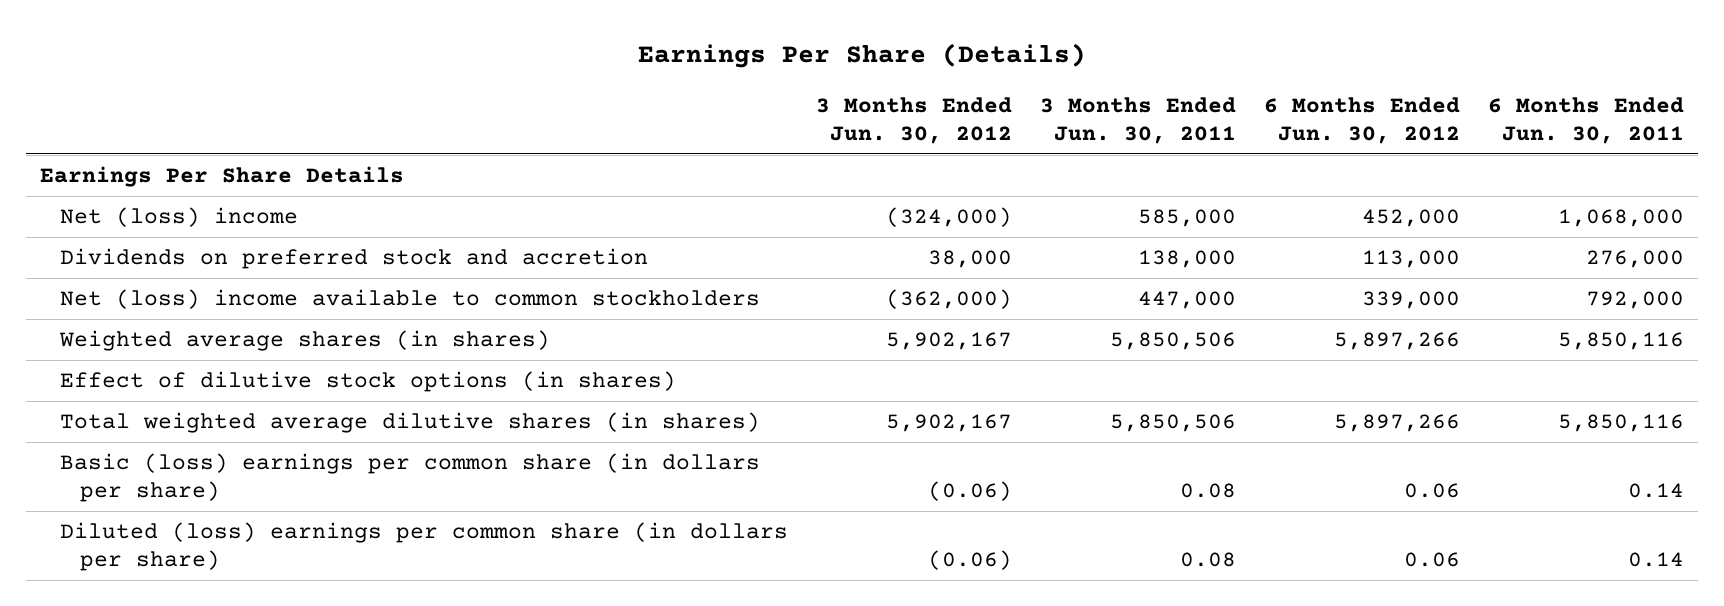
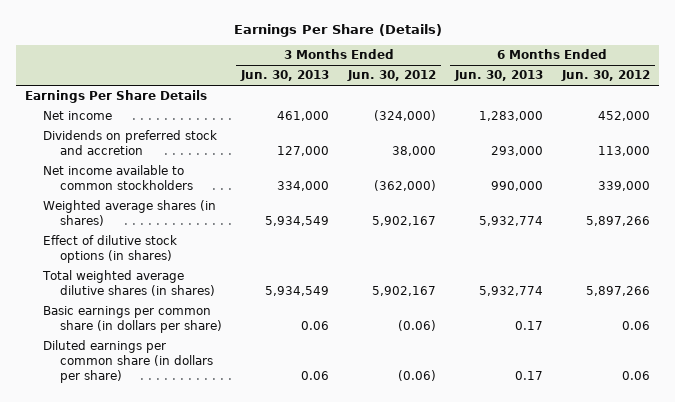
[1040,97,1237,144] 3 Months Ended Jun. 30, 2011 -> none
[1487,97,1684,144] 6 Months Ended Jun. 30, 2011 -> none
none -> [240,70,330,82] Jun. 30, 2013
none -> [453,70,543,82] Jun. 30, 2013
[60,207,299,228] Net (loss) income -> [42,111,112,121] Net income
[60,289,761,310] Net (loss) income available to common stockholders -> [42,165,194,190] Net income available to common stockholders
[60,453,761,502] Basic (loss) earnings per common share (in dollars per share) -> [42,306,223,333] Basic earnings per common share (in dollars per share)
[60,522,789,571] Diluted (loss) earnings per common share (in dollars per share) -> [42,340,214,383] Diluted earnings per common share (in dollars per share)

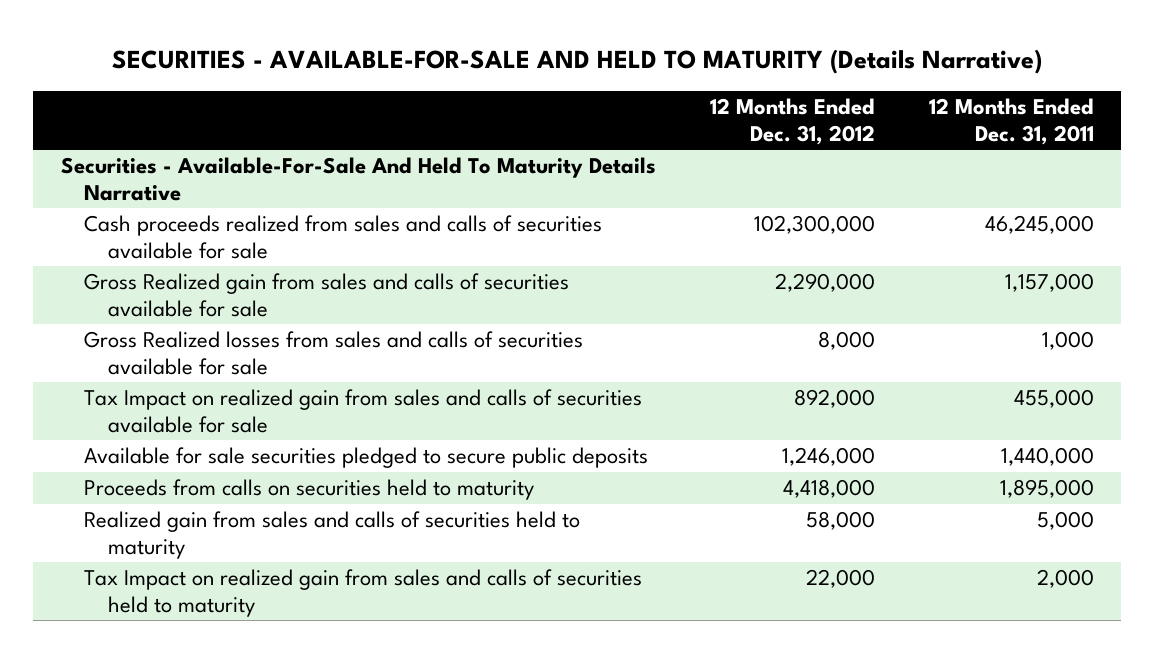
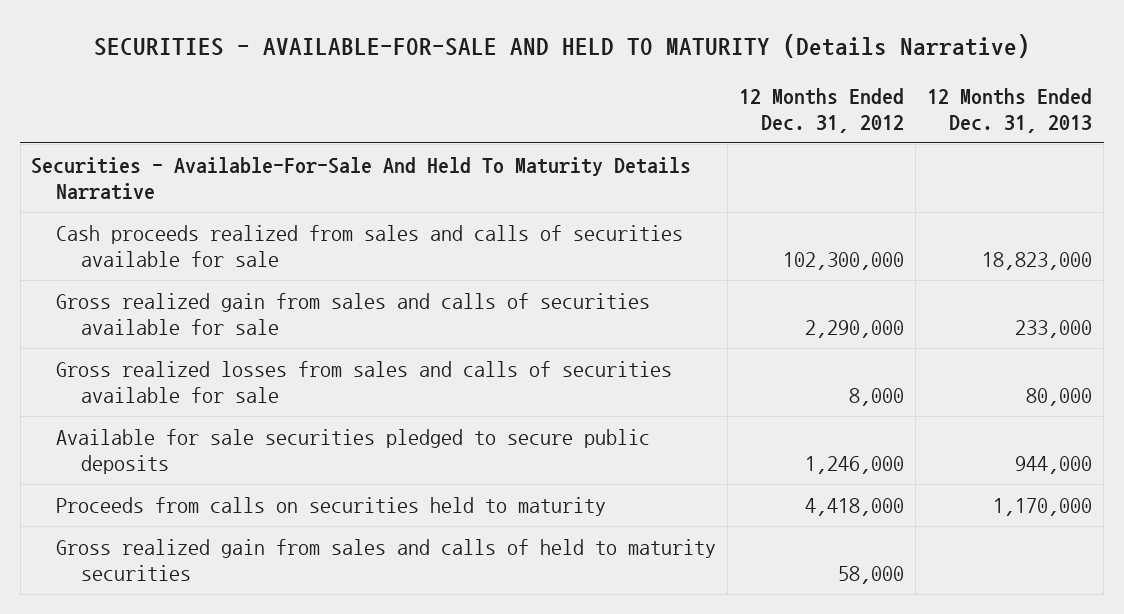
[928,98,1094,145] 12 Months Ended Dec. 31, 2011 -> none
none -> [927,88,1093,134] 12 Months Ended Dec. 31, 2013
[84,389,643,433] Tax Impact on realized gain from sales and calls of securities available for sale -> none
[84,273,570,317] Gross Realized gain from sales and calls of securities available for sale -> [56,292,651,335] Gross realized gain from sales and calls of securities available for sale
[84,331,584,375] Gross Realized losses from sales and calls of securities available for sale -> [56,360,673,403] Gross realized losses from sales and calls of securities available for sale
[84,569,643,617] Tax Impact on realized gain from sales and calls of securities held to maturity -> none
[84,511,581,559] Realized gain from sales and calls of securities held to maturity -> [56,538,717,581] Gross realized gain from sales and calls of held to maturity securities

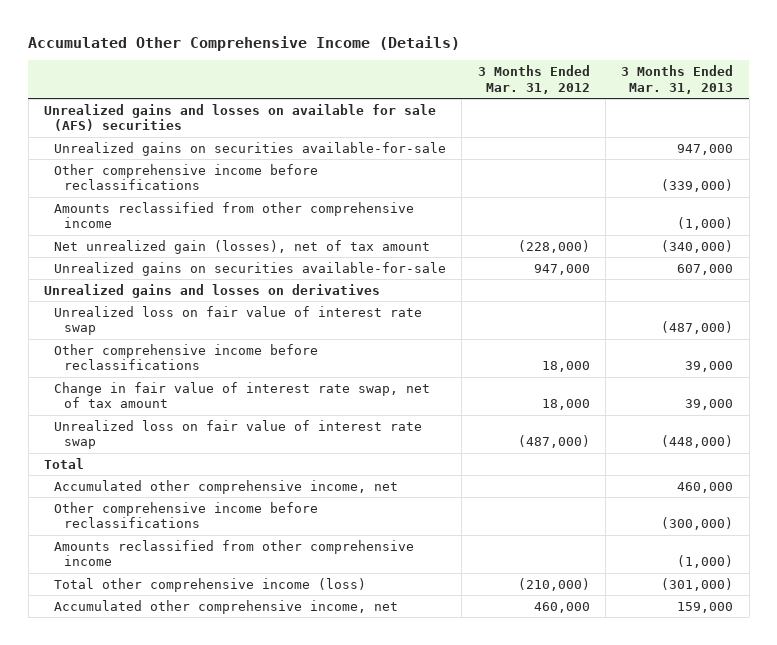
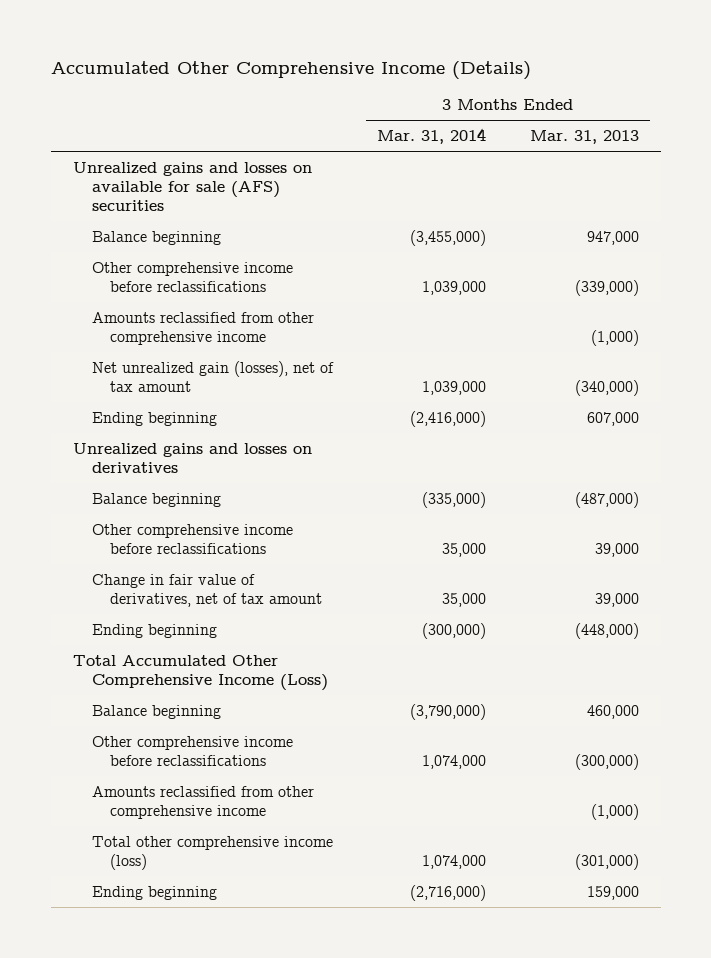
[477,64,590,94] 3 Months Ended Mar. 31, 2012 -> none
none -> [376,128,486,145] Mar. 31, 2014
[54,141,447,156] Unrealized gains on securities available-for-sale -> [91,230,221,245] Balance beginning
[54,261,447,276] Unrealized gains on securities available-for-sale -> [91,411,217,426] Ending beginning
[54,305,423,336] Unrealized loss on fair value of interest rate swap -> [91,492,221,507] Balance beginning
[43,457,84,469] Total -> none
[54,381,431,409] Change in fair value of interest rate swap, net of tax amount -> [91,573,323,607] Change in fair value of derivatives, net of tax amount
[54,419,423,450] Unrealized loss on fair value of interest rate swap -> [91,623,217,638] Ending beginning
none -> [72,654,328,691] Total Accumulated Other Comprehensive Income (Loss)
[54,479,399,494] Accumulated other comprehensive income, net -> [91,704,221,719] Balance beginning
[54,599,399,614] Accumulated other comprehensive income, net -> [91,885,217,900] Ending beginning

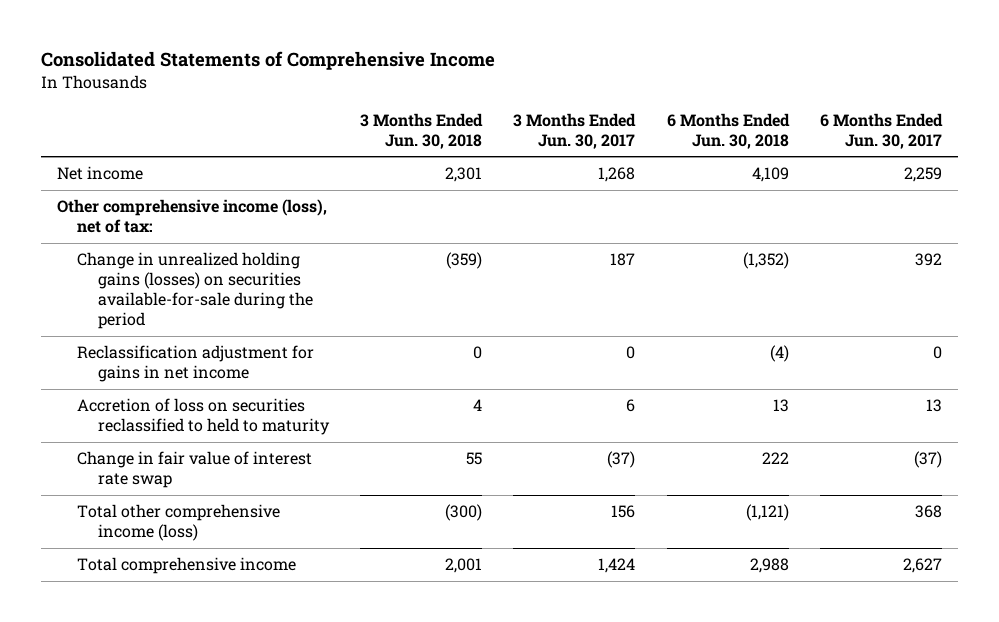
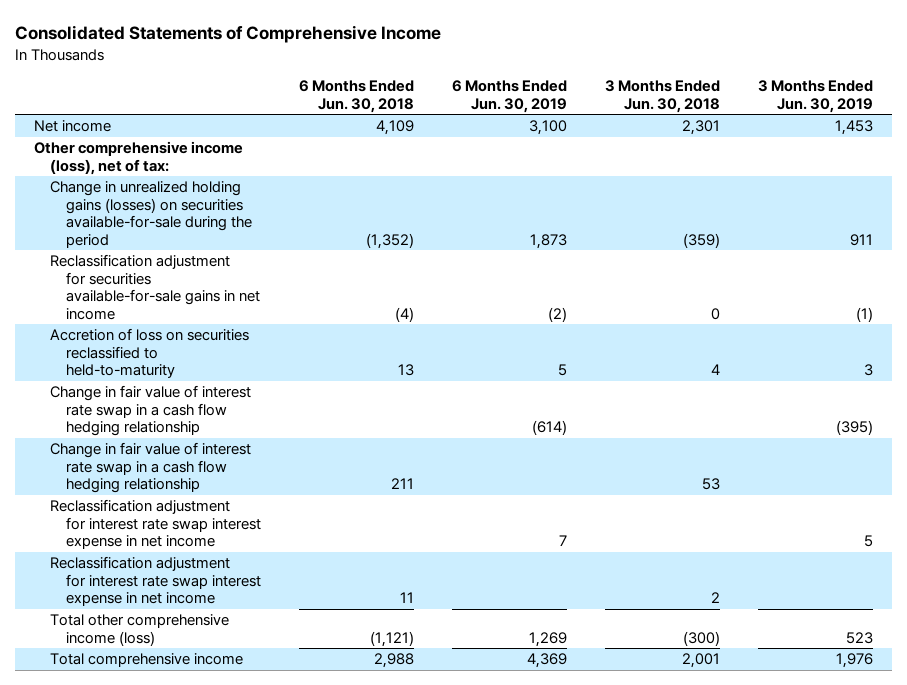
[513,112,637,149] 3 Months Ended Jun. 30, 2017 -> none
[819,112,943,149] 6 Months Ended Jun. 30, 2017 -> none
none -> [451,80,567,113] 6 Months Ended Jun. 30, 2019
none -> [757,80,873,113] 3 Months Ended Jun. 30, 2019
[77,345,315,383] Reclassification adjustment for gains in net income -> [50,254,260,320] Reclassification adjustment for securities available-for-sale gains in net income
[77,398,330,436] Accretion of loss on securities reclassified to held to maturity -> [50,328,250,379] Accretion of loss on securities reclassified to held-to-maturity
none -> [50,385,252,437] Change in fair value of interest rate swap in a cash flow hedging relationship
[77,451,313,489] Change in fair value of interest rate swap -> [50,442,252,494] Change in fair value of interest rate swap in a cash flow hedging relationship
[465,452,482,466] 55 -> [701,478,720,491] 53
[761,452,789,465] 222 -> [390,478,414,490] 211
none -> [50,499,261,550] Reclassification adjustment for interest rate swap interest expense in net income
none -> [50,556,261,607] Reclassification adjustment for interest rate swap interest expense in net income

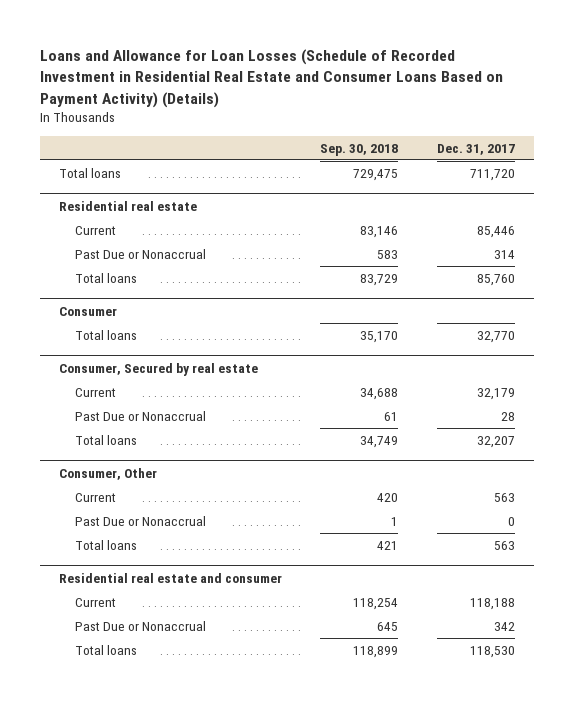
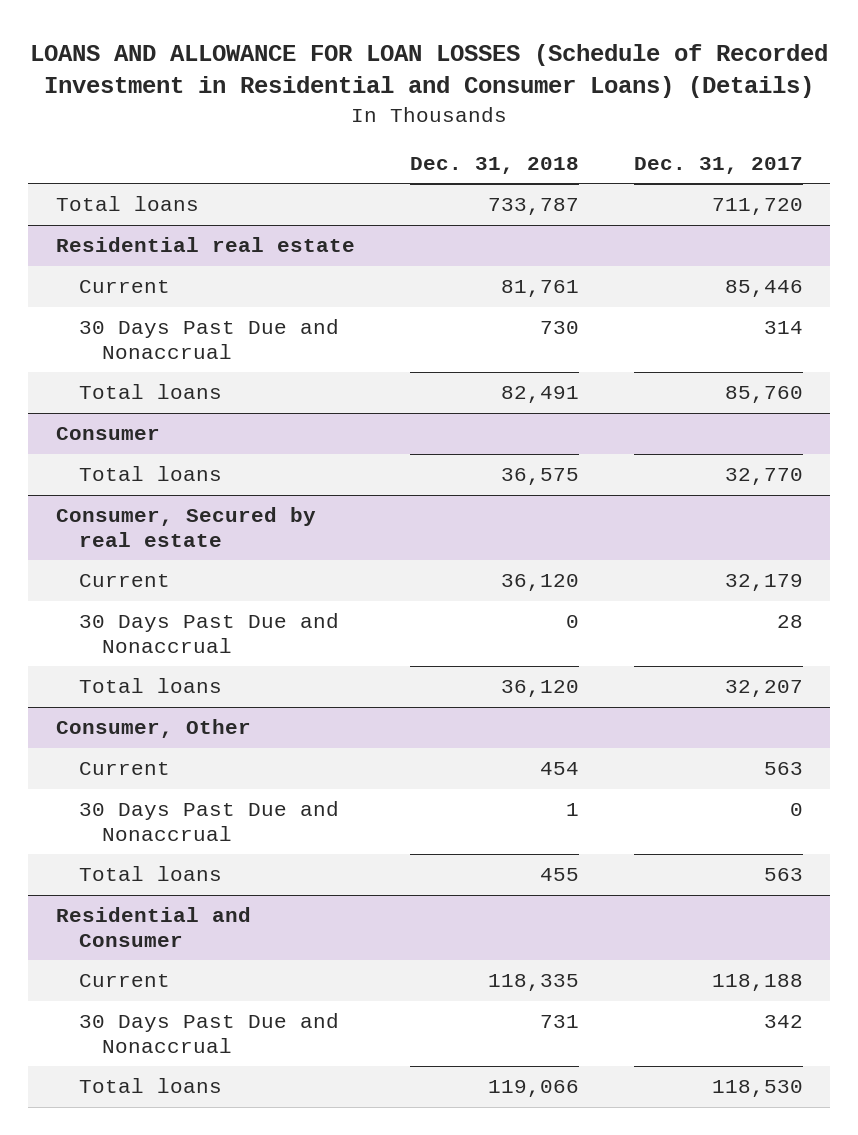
[39,49,503,108] Loans and Allowance for Loan Losses (Schedule of Recorded Investment in Residential Real Estate and Consumer Loans Based on Payment Activity) (Details) -> [30,43,829,99] LOANS AND ALLOWANCE FOR LOAN LOSSES (Schedule of Recorded Investment in Residential and Consumer Loans) (Details)
[320,143,399,156] Sep. 30, 2018 -> none
none -> [409,156,579,174] Dec. 31, 2018
[74,248,206,259] Past Due or Nonaccrual -> [78,319,339,360] 30 Days Past Due and Nonaccrual
[74,410,206,421] Past Due or Nonaccrual -> [78,613,339,654] 30 Days Past Due and Nonaccrual
[74,515,206,526] Past Due or Nonaccrual -> [78,801,339,842] 30 Days Past Due and Nonaccrual
[59,572,283,583] Residential real estate and consumer -> [55,907,251,948] Residential and Consumer
[74,620,206,631] Past Due or Nonaccrual -> [78,1013,339,1054] 30 Days Past Due and Nonaccrual

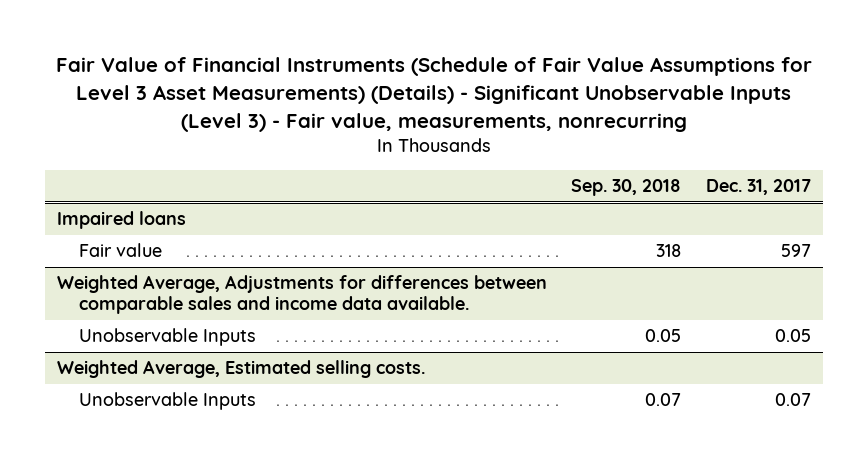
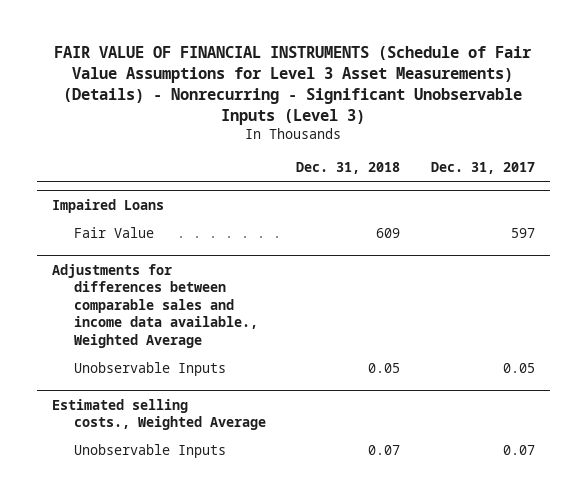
[55,57,812,132] Fair Value of Financial Instruments (Schedule of Fair Value Assumptions for Level 3 Asset Measurements) (Details) - Significant Unobservable Inputs (Level 3) - Fair value, measurements, nonrecurring -> [54,46,533,126] FAIR VALUE OF FINANCIAL INSTRUMENTS (Schedule of Fair Value Assumptions for Level 3 Asset Measurements) (Details) - Nonrecurring - Significant Unobservable Inputs (Level 3)
[571,179,682,197] Sep. 30, 2018 -> none
none -> [296,161,401,174] Dec. 31, 2018
[56,211,186,230] Impaired loans -> [52,198,165,213] Impaired Loans
[78,243,162,258] Fair value -> [73,226,154,238] Fair Value
[56,275,547,315] Weighted Average, Adjustments for differences between comparable sales and income data available. -> [52,263,258,348] Adjustments for differences between comparable sales and income data available., Weighted Average
[56,360,425,379] Weighted Average, Estimated selling costs. -> [52,398,266,431] Estimated selling costs., Weighted Average

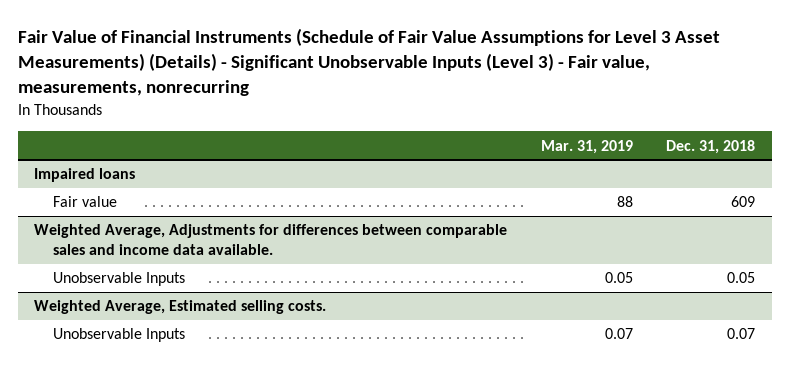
[54,46,533,126] FAIR VALUE OF FINANCIAL INSTRUMENTS (Schedule of Fair Value Assumptions for Level 3 Asset Measurements) (Details) - Nonrecurring - Significant Unobservable Inputs (Level 3) -> [17,27,720,97] Fair Value of Financial Instruments (Schedule of Fair Value Assumptions for Level 3 Asset Measurements) (Details) - Significant Unobservable Inputs (Level 3) - Fair value, measurements, nonrecurring
[430,161,535,174] Dec. 31, 2017 -> none
none -> [540,139,633,154] Mar. 31, 2019
[52,198,165,213] Impaired Loans -> [34,168,136,183] Impaired loans
[73,226,154,238] Fair Value -> [52,196,117,208] Fair value
[52,263,258,348] Adjustments for differences between comparable sales and income data available., Weighted Average -> [34,224,508,256] Weighted Average, Adjustments for differences between comparable sales and income data available.
[52,398,266,431] Estimated selling costs., Weighted Average -> [34,300,327,315] Weighted Average, Estimated selling costs.

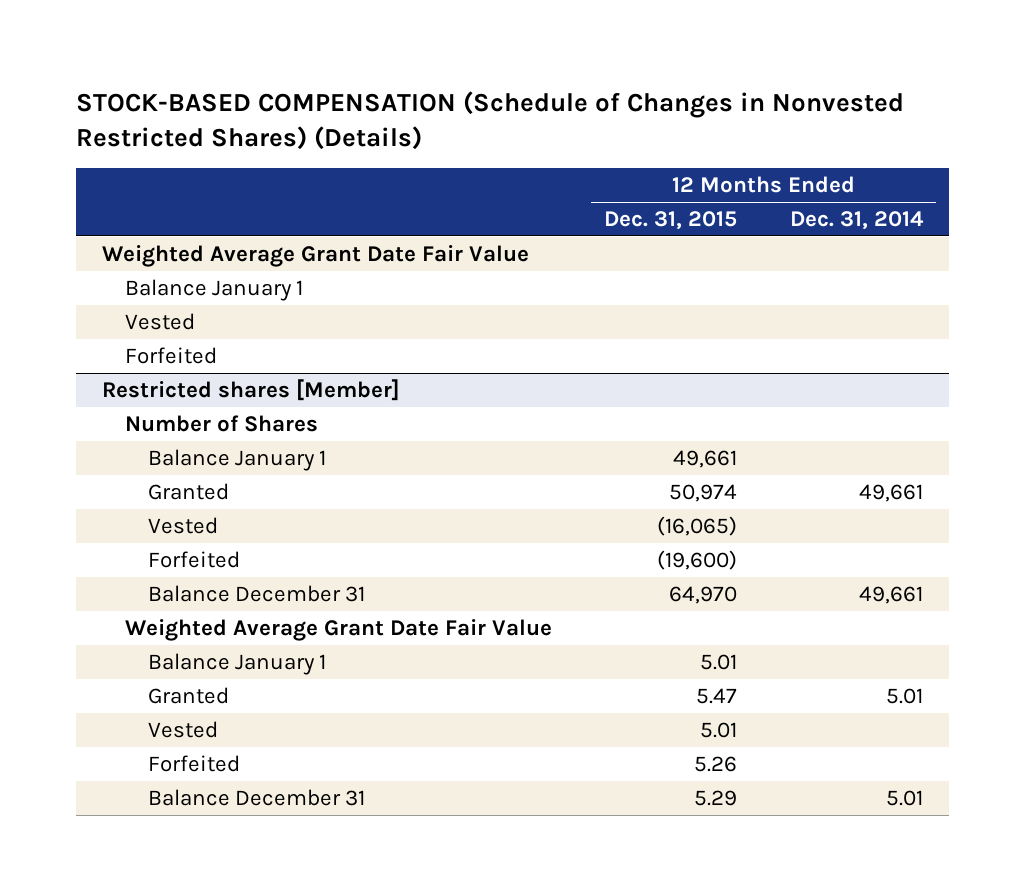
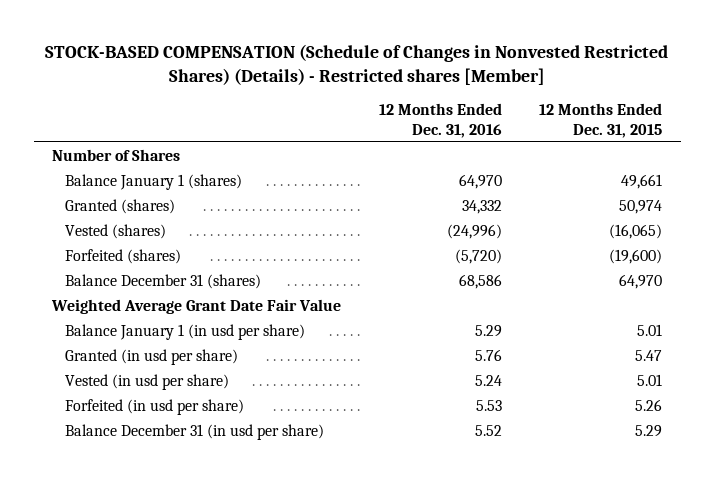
[75,90,904,150] STOCK-BASED COMPENSATION (Schedule of Changes in Nonvested Restricted Shares) (Details) -> [45,43,669,86] STOCK-BASED COMPENSATION (Schedule of Changes in Nonvested Restricted Shares) (Details) - Restricted shares [Member]
[790,211,925,231] Dec. 31, 2014 -> none
none -> [378,103,502,138] 12 Months Ended Dec. 31, 2016
[101,244,529,267] Weighted Average Grant Date Fair Value -> none
[124,278,303,301] Balance January 1 -> none
[124,312,195,330] Vested -> none
[124,346,217,364] Forfeited -> none
[101,378,400,401] Restricted shares [Member] -> none
[147,448,326,471] Balance January 1 -> [65,173,243,190] Balance January 1 (shares)
[147,482,229,500] Granted -> [65,198,176,214] Granted (shares)
[147,516,218,534] Vested -> [65,223,167,239] Vested (shares)
[147,550,240,568] Forfeited -> [65,248,182,264] Forfeited (shares)
[147,584,365,602] Balance December 31 -> [65,273,262,289] Balance December 31 (shares)
[147,652,326,675] Balance January 1 -> [65,323,306,340] Balance January 1 (in usd per share)
[147,686,229,704] Granted -> [65,348,239,365] Granted (in usd per share)
[147,720,218,738] Vested -> [65,373,230,390] Vested (in usd per share)
[147,754,240,772] Forfeited -> [65,398,245,415] Forfeited (in usd per share)
[147,788,365,806] Balance December 31 -> [65,423,325,440] Balance December 31 (in usd per share)

